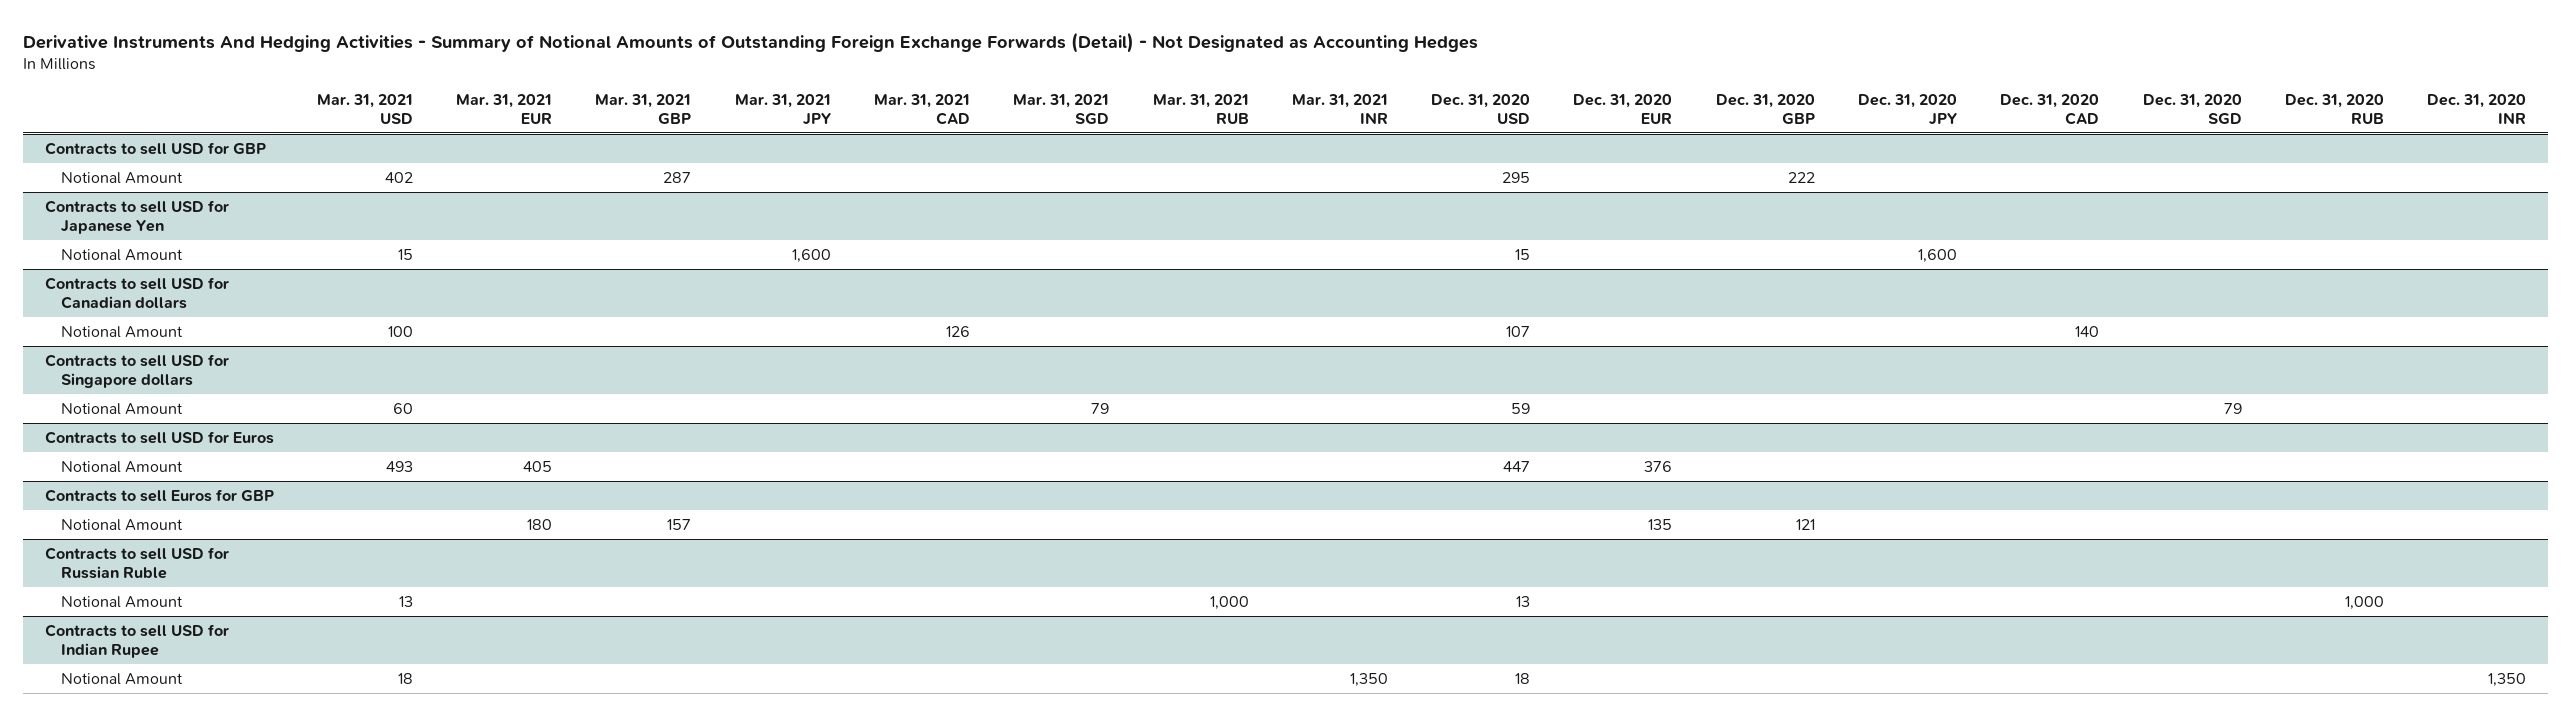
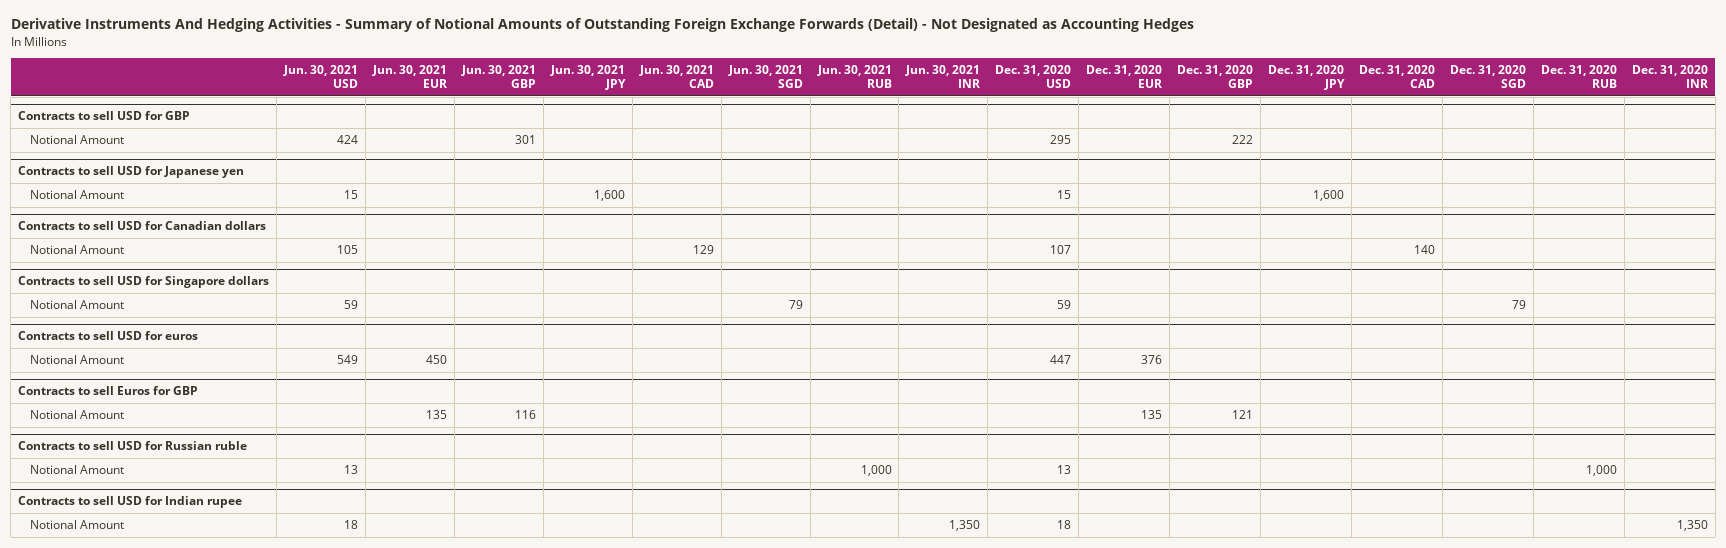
[316,93,413,124] Mar. 31, 2021 USD -> none
[456,93,553,124] Mar. 31, 2021 EUR -> none
[595,93,692,124] Mar. 31, 2021 GBP -> none
[734,93,831,125] Mar. 31, 2021 JPY -> none
[874,93,971,125] Mar. 31, 2021 CAD -> none
[1013,93,1110,124] Mar. 31, 2021 SGD -> none
[1152,93,1249,124] Mar. 31, 2021 RUB -> none
[1291,93,1388,124] Mar. 31, 2021 INR -> none
none -> [283,64,359,89] Jun. 30, 2021 USD
none -> [371,64,447,89] Jun. 30, 2021 EUR
none -> [460,64,536,89] Jun. 30, 2021 GBP
none -> [549,64,626,91] Jun. 30, 2021 JPY
none -> [638,64,714,89] Jun. 30, 2021 CAD
none -> [727,64,803,89] Jun. 30, 2021 SGD
none -> [816,64,892,89] Jun. 30, 2021 RUB
none -> [905,64,981,89] Jun. 30, 2021 INR
[44,199,229,234] Contracts to sell USD for Japanese Yen -> [18,166,245,179] Contracts to sell USD for Japanese yen
[44,430,274,444] Contracts to sell USD for Euros -> [18,331,199,341] Contracts to sell USD for euros
[44,546,229,579] Contracts to sell USD for Russian Ruble -> [18,441,248,451] Contracts to sell USD for Russian ruble
[44,623,229,658] Contracts to sell USD for Indian Rupee -> [18,496,243,509] Contracts to sell USD for Indian rupee

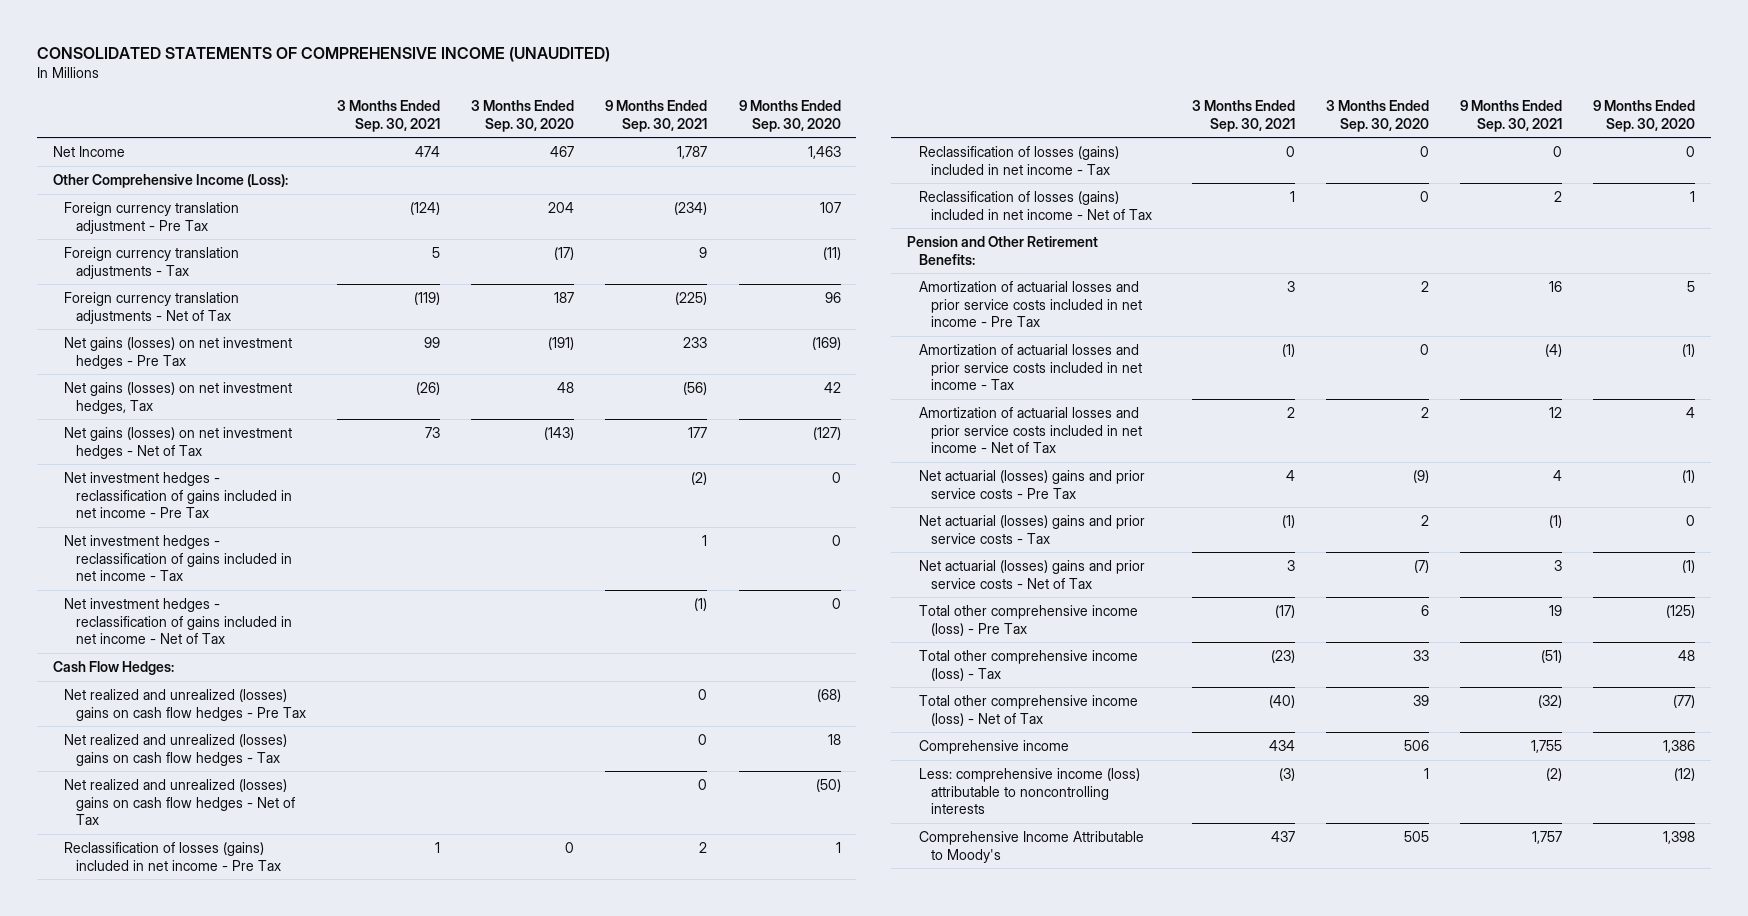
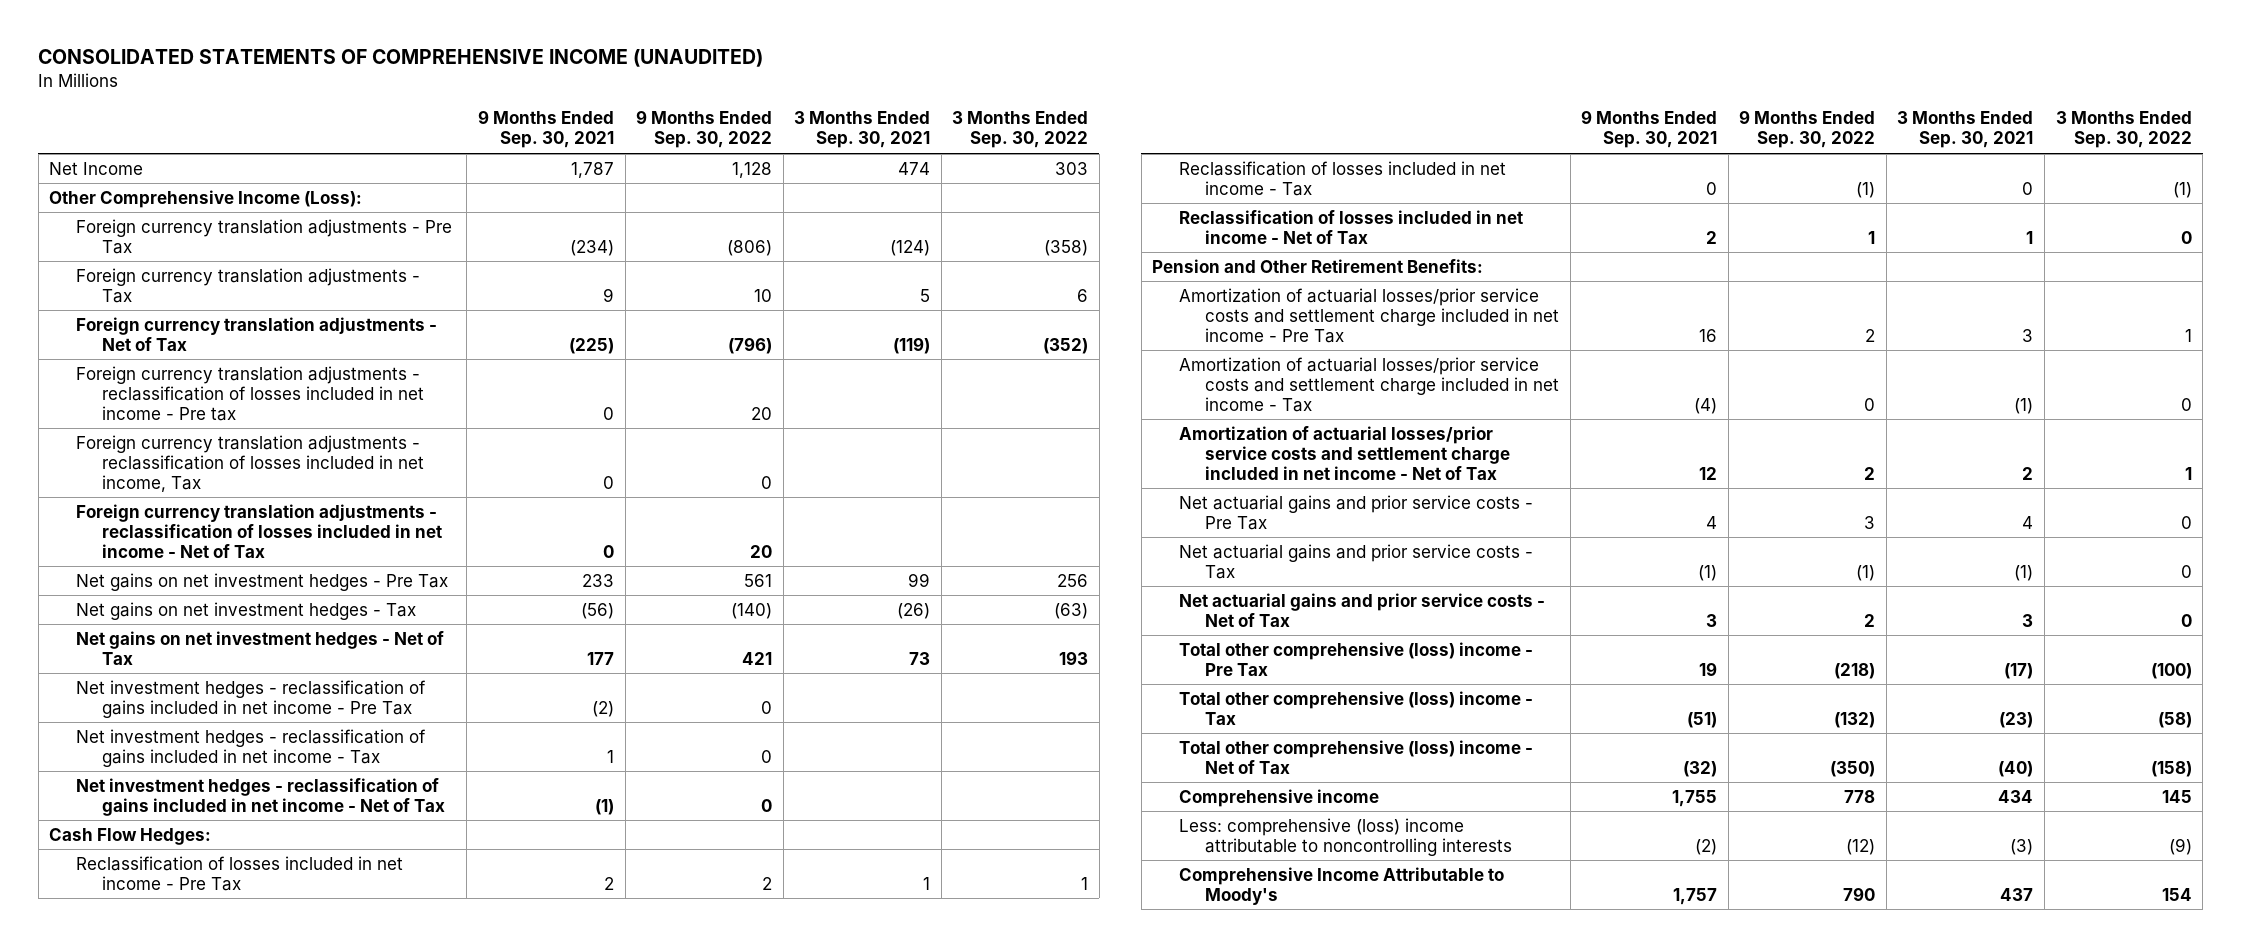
[471,100,575,132] 3 Months Ended Sep. 30, 2020 -> none
[738,100,841,132] 9 Months Ended Sep. 30, 2020 -> none
none -> [636,110,773,149] 9 Months Ended Sep. 30, 2022
none -> [952,111,1089,149] 3 Months Ended Sep. 30, 2022
[64,202,240,234] Foreign currency translation adjustment - Pre Tax -> [75,218,452,254] Foreign currency translation adjustments - Pre Tax
none -> [75,365,424,421] Foreign currency translation adjustments - reclassification of losses included in net income - Pre tax
none -> [75,434,424,492] Foreign currency translation adjustments - reclassification of losses included in net income, Tax
none -> [75,503,442,558] Foreign currency translation adjustments - reclassification of losses included in net income - Net of Tax
[64,337,293,369] Net gains (losses) on net investment hedges - Pre Tax -> [75,572,448,591] Net gains on net investment hedges - Pre Tax
[64,382,293,414] Net gains (losses) on net investment hedges, Tax -> [75,601,416,620] Net gains on net investment hedges - Tax
[64,427,293,459] Net gains (losses) on net investment hedges - Net of Tax -> [75,630,444,665] Net gains on net investment hedges - Net of Tax
[64,689,307,721] Net realized and unrealized (losses) gains on cash flow hedges - Pre Tax -> none
[64,734,288,766] Net realized and unrealized (losses) gains on cash flow hedges - Tax -> none
[64,779,296,825] Net realized and unrealized (losses) gains on cash flow hedges - Net of Tax -> none
[64,842,282,871] Reclassification of losses (gains) included in net income - Pre Tax -> [75,855,403,891] Reclassification of losses included in net income - Pre Tax
[918,146,1119,175] Reclassification of losses (gains) included in net income - Tax -> [1178,160,1506,196] Reclassification of losses included in net income - Tax
[918,191,1152,220] Reclassification of losses (gains) included in net income - Net of Tax -> [1178,209,1523,244] Reclassification of losses included in net income - Net of Tax
[918,281,1142,327] Amortization of actuarial losses and prior service costs included in net income - Pre Tax -> [1178,287,1560,343] Amortization of actuarial losses/prior service costs and settlement charge included in net income - Pre Tax
[918,344,1142,390] Amortization of actuarial losses and prior service costs included in net income - Tax -> [1178,356,1560,412] Amortization of actuarial losses/prior service costs and settlement charge included in net income - Tax
[918,407,1142,453] Amortization of actuarial losses and prior service costs included in net income - Net of Tax -> [1178,425,1511,480] Amortization of actuarial losses/prior service costs and settlement charge included in net income - Net of Tax
[918,470,1145,499] Net actuarial (losses) gains and prior service costs - Pre Tax -> [1178,494,1533,530] Net actuarial gains and prior service costs - Pre Tax
[918,515,1145,544] Net actuarial (losses) gains and prior service costs - Tax -> [1178,543,1533,579] Net actuarial gains and prior service costs - Tax
[918,560,1145,589] Net actuarial (losses) gains and prior service costs - Net of Tax -> [1178,592,1545,627] Net actuarial gains and prior service costs - Net of Tax
[918,605,1138,636] Total other comprehensive income (loss) - Pre Tax -> [1178,641,1533,676] Total other comprehensive (loss) income - Pre Tax
[918,650,1138,681] Total other comprehensive income (loss) - Tax -> [1178,690,1533,725] Total other comprehensive (loss) income - Tax
[918,695,1138,726] Total other comprehensive income (loss) - Net of Tax -> [1178,739,1533,774] Total other comprehensive (loss) income - Net of Tax
[918,768,1140,814] Less: comprehensive income (loss) attributable to noncontrolling interests -> [1178,817,1513,856] Less: comprehensive (loss) income attributable to noncontrolling interests

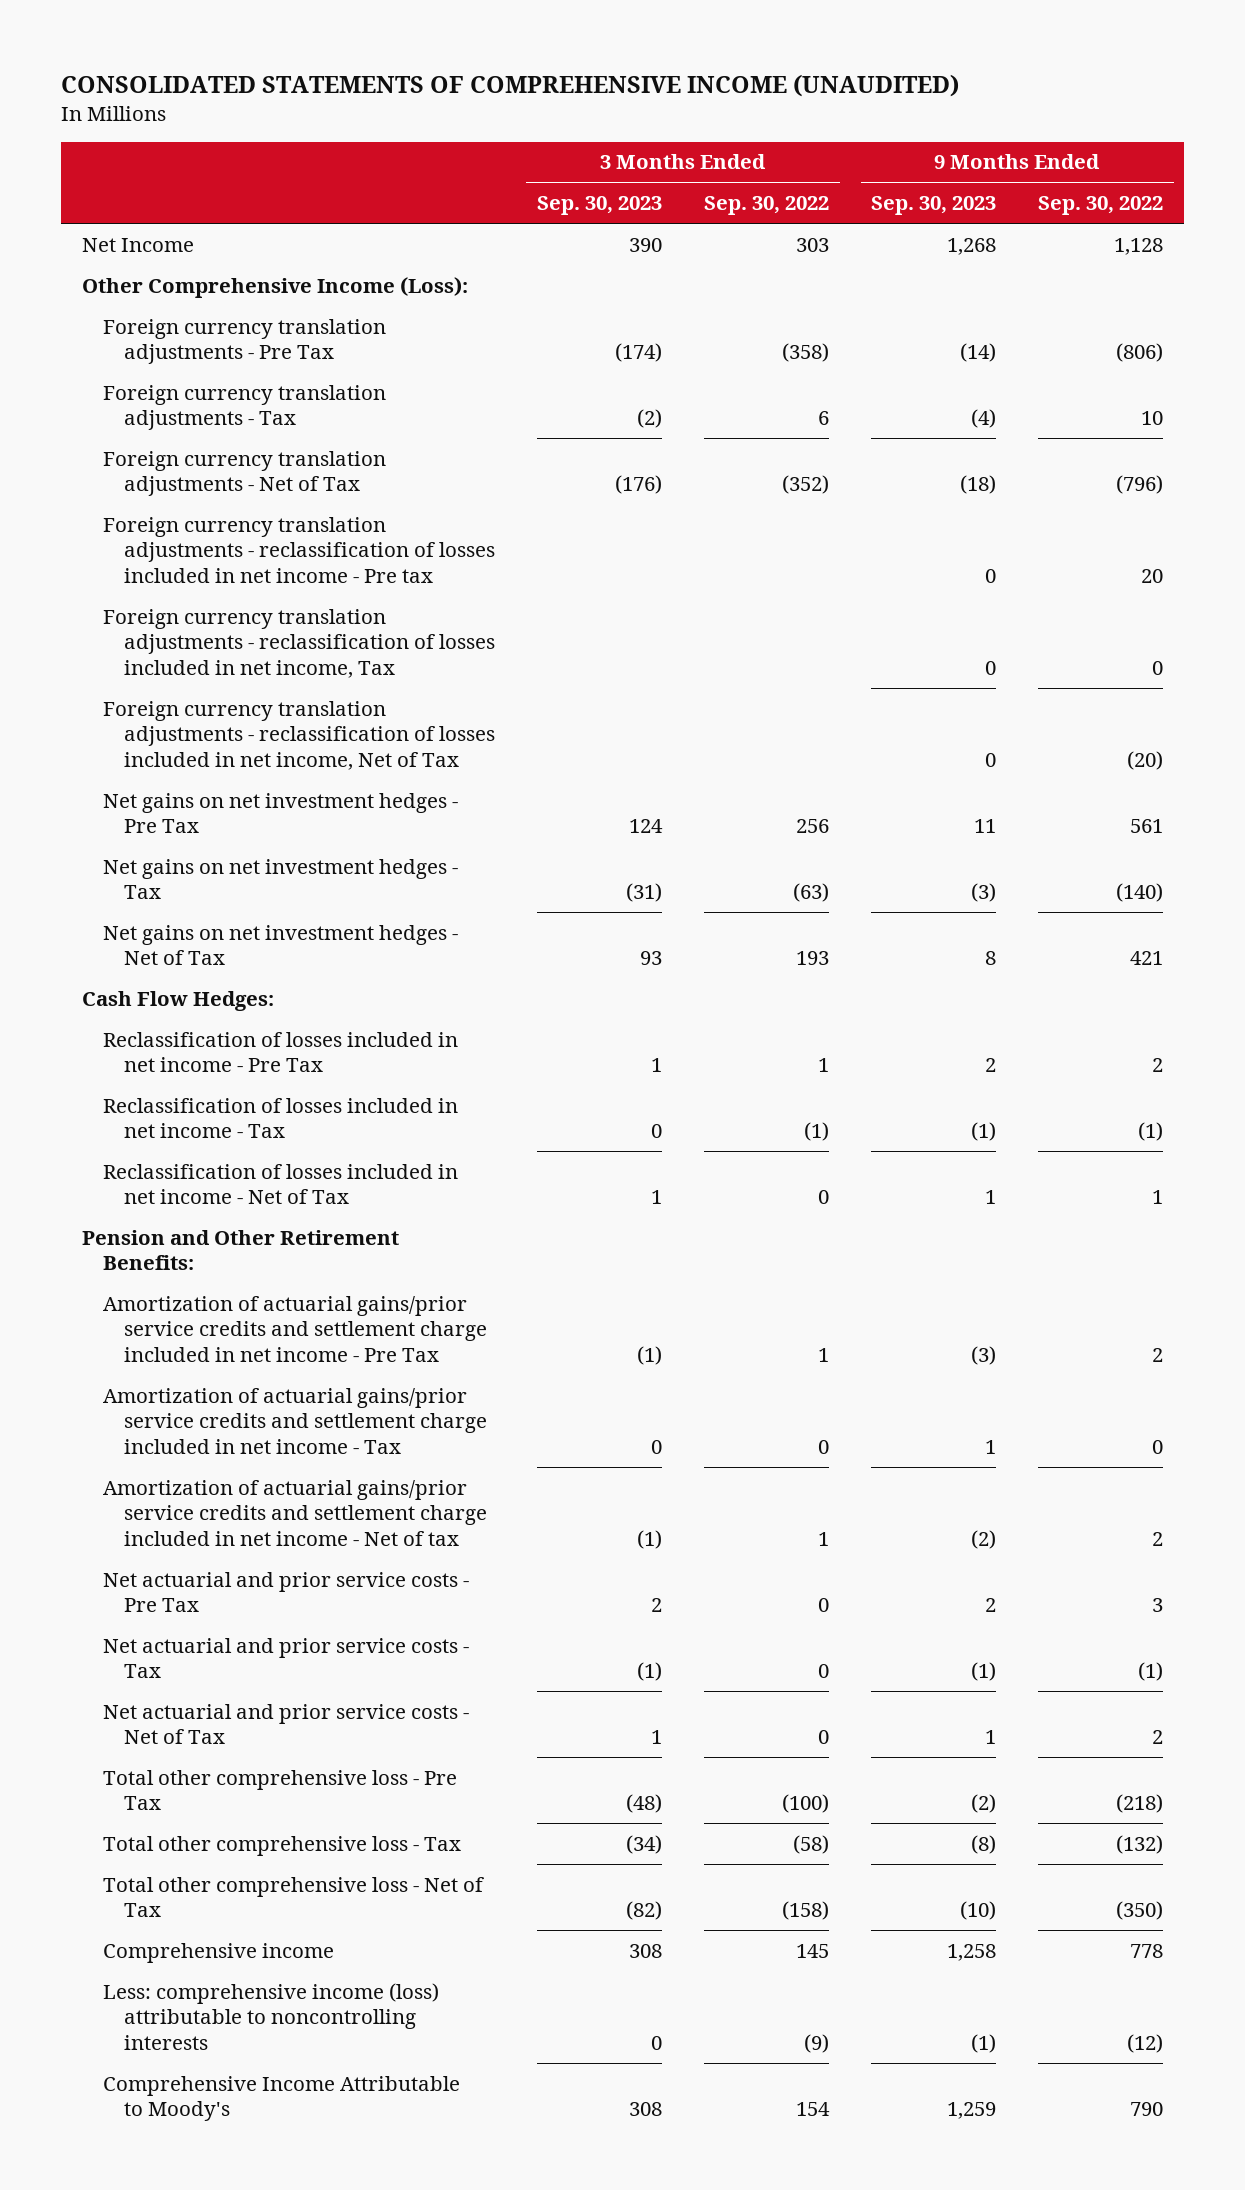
[477,110,614,149] 9 Months Ended Sep. 30, 2021 -> none
[794,111,931,149] 3 Months Ended Sep. 30, 2021 -> none
none -> [536,196,662,216] Sep. 30, 2023
none -> [871,196,997,216] Sep. 30, 2023
[75,503,442,558] Foreign currency translation adjustments - reclassification of losses included in net income - Net of Tax -> [102,700,495,770] Foreign currency translation adjustments - reclassification of losses included in net income, Net of Tax
[750,544,773,558] 20 -> [1127,750,1164,770] (20)
[75,679,426,718] Net investment hedges - reclassification of gains included in net income - Pre Tax -> none
[75,728,426,767] Net investment hedges - reclassification of gains included in net income - Tax -> none
[75,777,445,816] Net investment hedges - reclassification of gains included in net income - Net of Tax -> none
[1178,287,1560,343] Amortization of actuarial losses/prior service costs and settlement charge included in net income - Pre Tax -> [102,1295,487,1362] Amortization of actuarial gains/prior service credits and settlement charge included in net income - Pre Tax
[1178,356,1560,412] Amortization of actuarial losses/prior service costs and settlement charge included in net income - Tax -> [102,1387,487,1454] Amortization of actuarial gains/prior service credits and settlement charge included in net income - Tax
[1178,425,1511,480] Amortization of actuarial losses/prior service costs and settlement charge included in net income - Net of Tax -> [102,1479,487,1546] Amortization of actuarial gains/prior service credits and settlement charge included in net income - Net of tax
[1178,494,1533,530] Net actuarial gains and prior service costs - Pre Tax -> [102,1571,469,1613] Net actuarial and prior service costs - Pre Tax
[1178,543,1533,579] Net actuarial gains and prior service costs - Tax -> [102,1637,469,1679] Net actuarial and prior service costs - Tax
[1178,592,1545,627] Net actuarial gains and prior service costs - Net of Tax -> [102,1703,469,1745] Net actuarial and prior service costs - Net of Tax
[1178,641,1533,676] Total other comprehensive (loss) income - Pre Tax -> [102,1769,457,1811] Total other comprehensive loss - Pre Tax
[1178,690,1533,725] Total other comprehensive (loss) income - Tax -> [102,1835,461,1856] Total other comprehensive loss - Tax
[1178,739,1533,774] Total other comprehensive (loss) income - Net of Tax -> [102,1876,484,1918] Total other comprehensive loss - Net of Tax
[1178,817,1513,856] Less: comprehensive (loss) income attributable to noncontrolling interests -> [102,1982,439,2050] Less: comprehensive income (loss) attributable to noncontrolling interests

